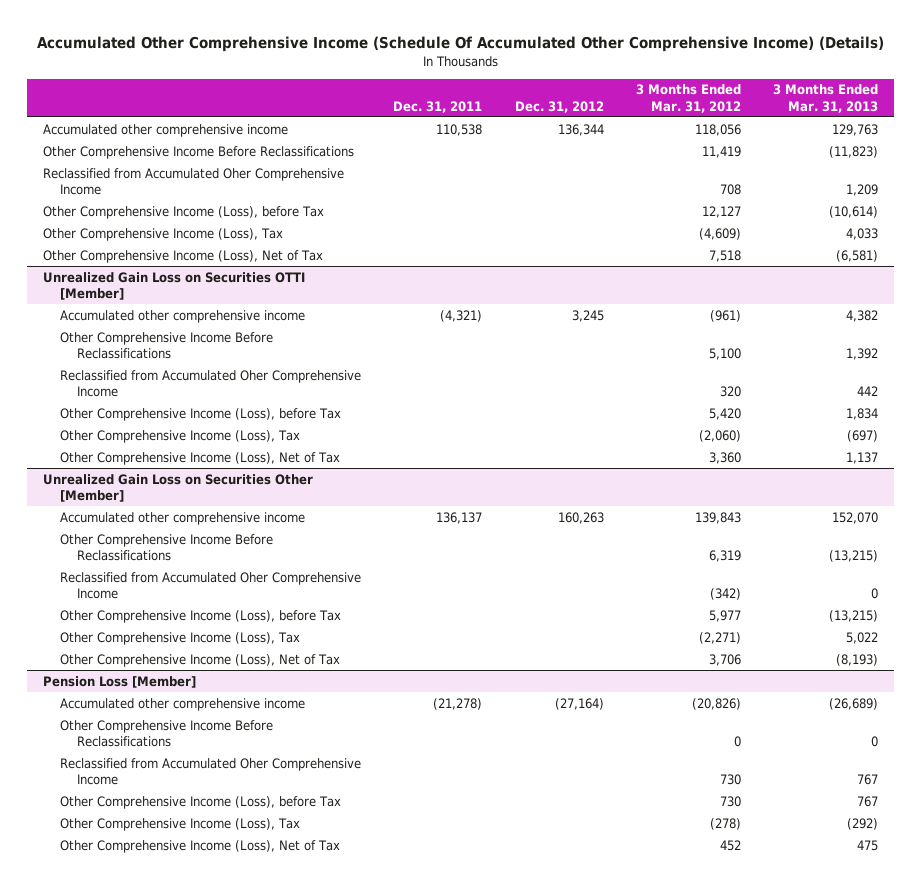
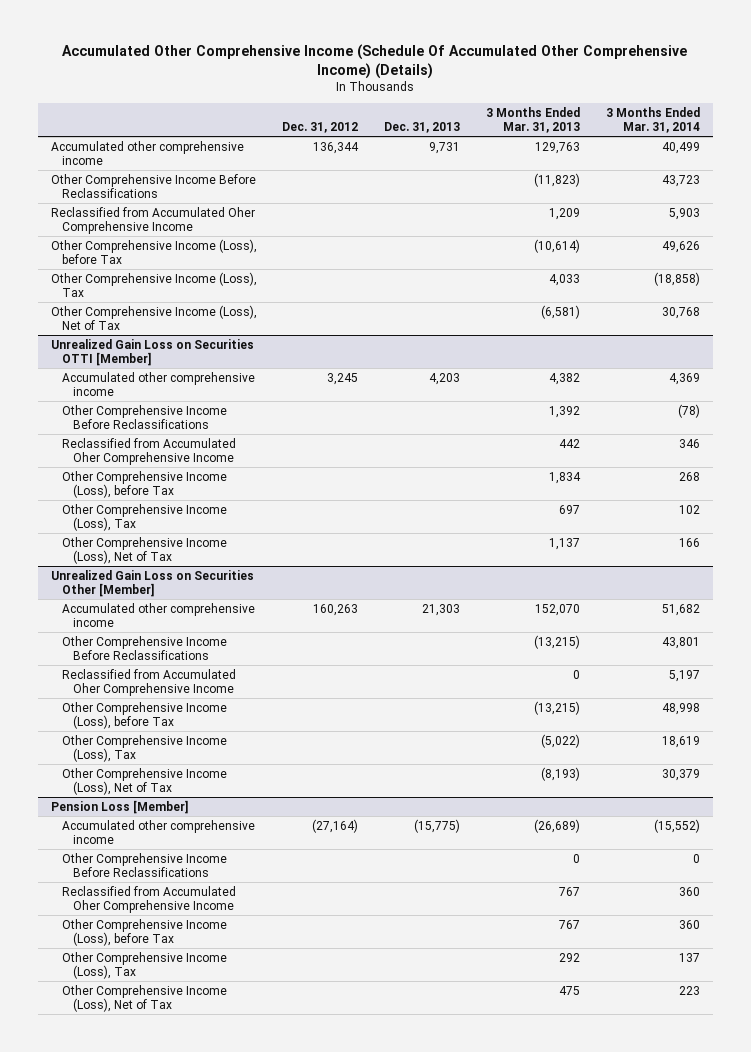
[393,100,483,113] Dec. 31, 2011 -> none
[635,84,741,113] 3 Months Ended Mar. 31, 2012 -> none
none -> [384,122,461,134] Dec. 31, 2013
none -> [606,106,701,134] 3 Months Ended Mar. 31, 2014
[846,429,878,442] (697) -> [559,504,581,514] 697
[845,631,878,644] 5,022 -> [541,733,581,748] (5,022)
[846,817,878,830] (292) -> [559,952,581,962] 292

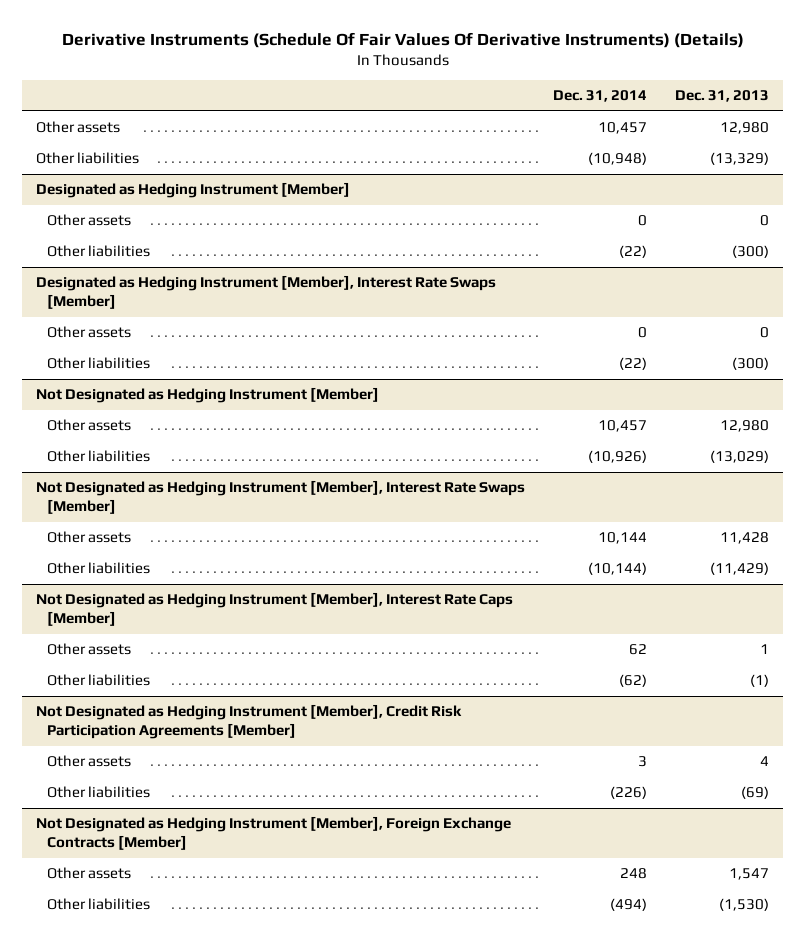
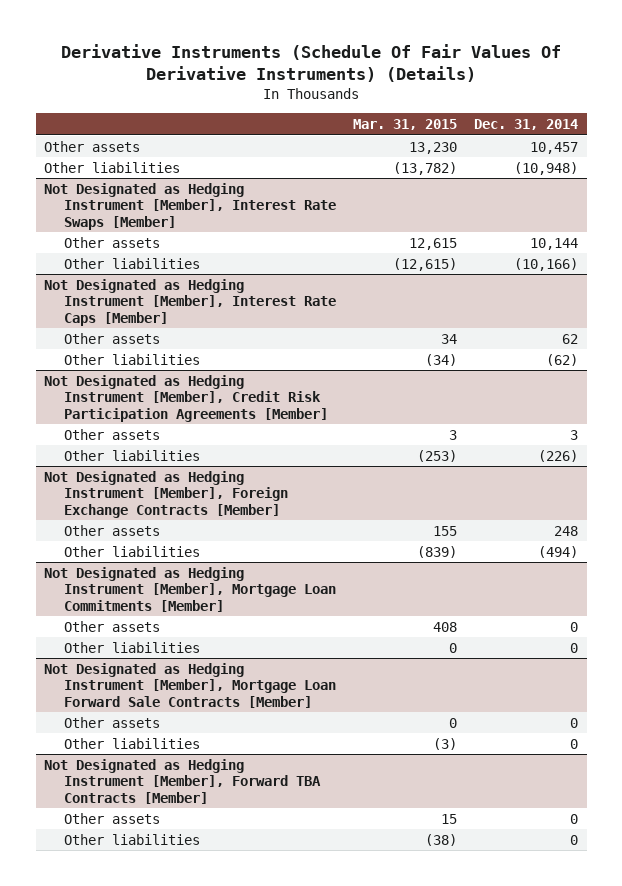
[675,90,770,103] Dec. 31, 2013 -> none
none -> [353,119,458,131] Mar. 31, 2015
[36,182,351,199] Designated as Hedging Instrument [Member] -> none
[47,214,132,227] Other assets -> none
[47,245,151,258] Other liabilities -> none
[36,275,497,310] Designated as Hedging Instrument [Member], Interest Rate Swaps [Member] -> none
[47,326,132,339] Other assets -> none
[47,357,151,370] Other liabilities -> none
[36,387,380,404] Not Designated as Hedging Instrument [Member] -> none
[47,419,132,432] Other assets -> none
[47,450,151,463] Other liabilities -> none
[588,562,648,576] (10,144) -> [514,257,579,271] (10,166)
none -> [44,566,337,612] Not Designated as Hedging Instrument [Member], Mortgage Loan Commitments [Member]
none -> [64,620,161,632] Other assets
none -> [64,641,201,653] Other liabilities
none -> [44,662,337,708] Not Designated as Hedging Instrument [Member], Mortgage Loan Forward Sale Contracts [Member]
none -> [64,716,161,728] Other assets
none -> [64,737,201,749] Other liabilities
none -> [44,758,322,804] Not Designated as Hedging Instrument [Member], Forward TBA Contracts [Member]
none -> [64,812,161,824] Other assets
none -> [64,833,201,845] Other liabilities

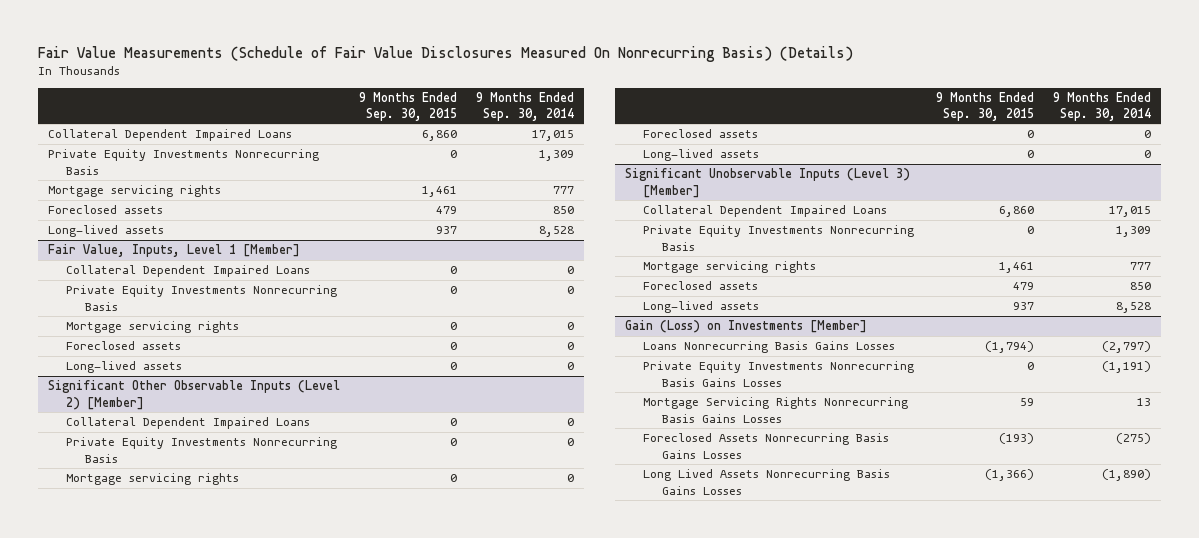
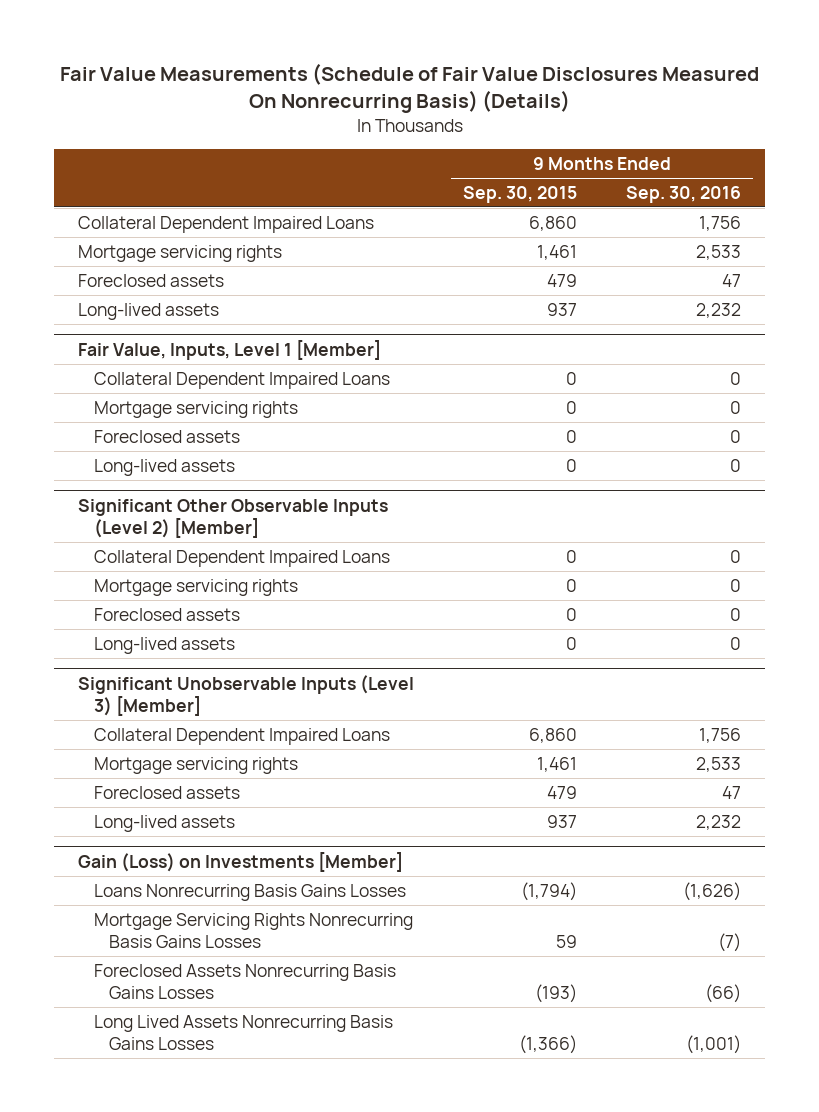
[476,91,575,122] 9 Months Ended Sep. 30, 2014 -> none
none -> [625,185,741,203] Sep. 30, 2016
[47,149,319,175] Private Equity Investments Nonrecurring Basis -> none
[66,285,338,311] Private Equity Investments Nonrecurring Basis -> none
[66,437,338,463] Private Equity Investments Nonrecurring Basis -> none
[643,225,915,251] Private Equity Investments Nonrecurring Basis -> none
[643,361,915,387] Private Equity Investments Nonrecurring Basis Gains Losses -> none

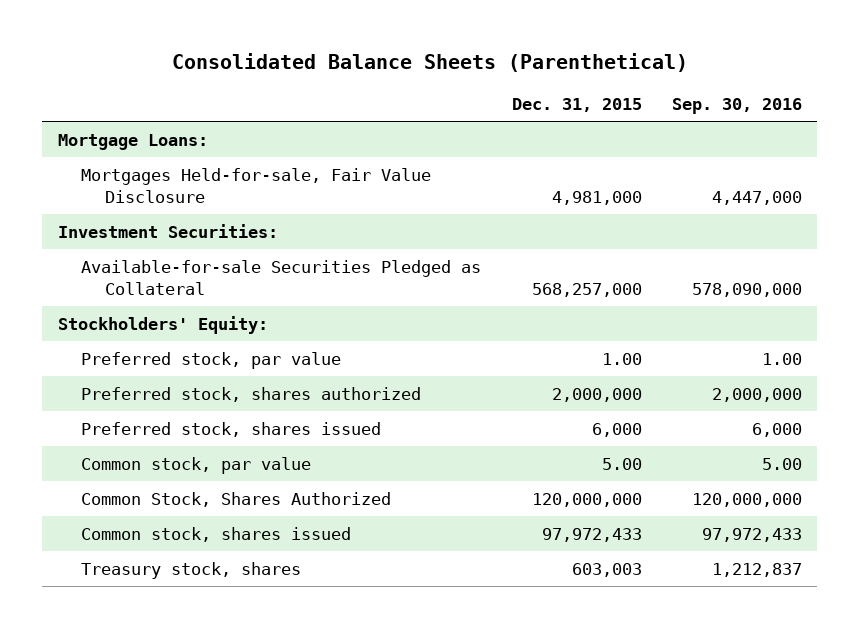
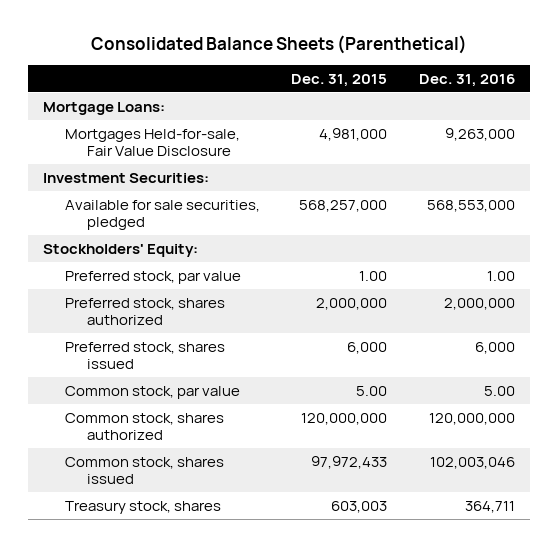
[672,97,803,114] Sep. 30, 2016 -> none
none -> [418,73,515,87] Dec. 31, 2016
[81,259,482,295] Available-for-sale Securities Pledged as Collateral -> [65,199,261,230] Available for sale securities, pledged
[81,491,392,507] Common Stock, Shares Authorized -> [65,412,225,440] Common stock, shares authorized

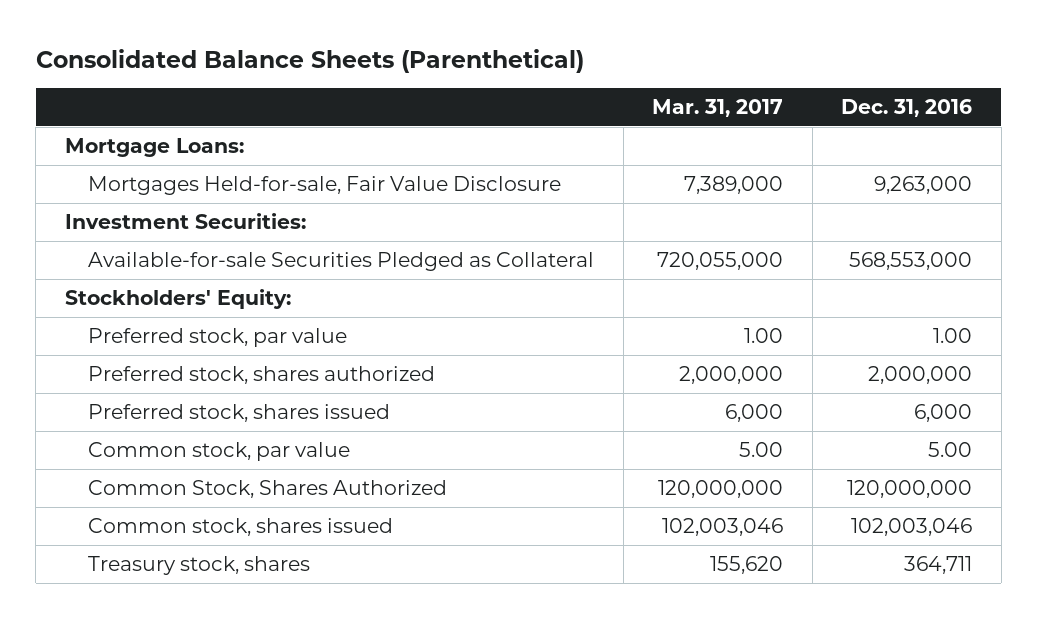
[291,73,388,87] Dec. 31, 2015 -> none
none -> [652,99,784,118] Mar. 31, 2017
[65,199,261,230] Available for sale securities, pledged -> [88,252,595,272] Available-for-sale Securities Pledged as Collateral
[65,412,225,440] Common stock, shares authorized -> [88,480,448,499] Common Stock, Shares Authorized

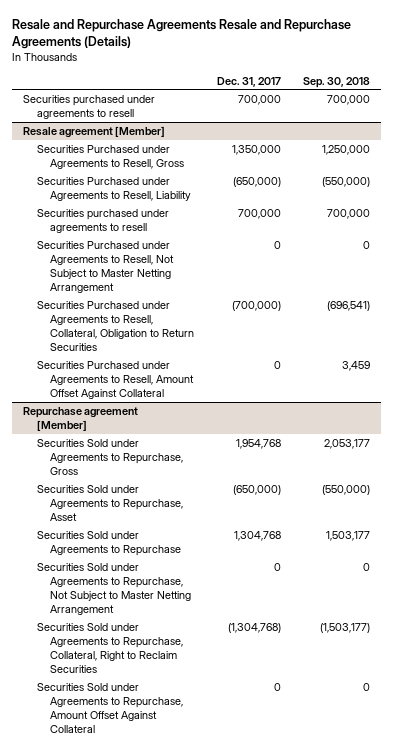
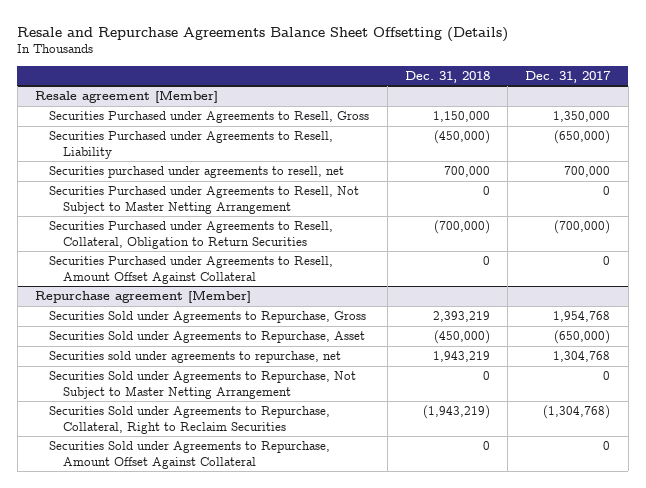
[12,19,352,50] Resale and Repurchase Agreements Resale and Repurchase Agreements (Details) -> [17,26,509,42] Resale and Repurchase Agreements Balance Sheet Offsetting (Details)
[302,76,370,88] Sep. 30, 2018 -> none
none -> [404,70,490,83] Dec. 31, 2018
[23,94,156,119] Securities purchased under agreements to resell -> none
[36,208,169,233] Securities purchased under agreements to resell -> [49,166,345,179] Securities purchased under agreements to resell, net
[36,530,182,556] Securities Sold under Agreements to Repurchase -> [49,351,342,364] Securities sold under agreements to repurchase, net

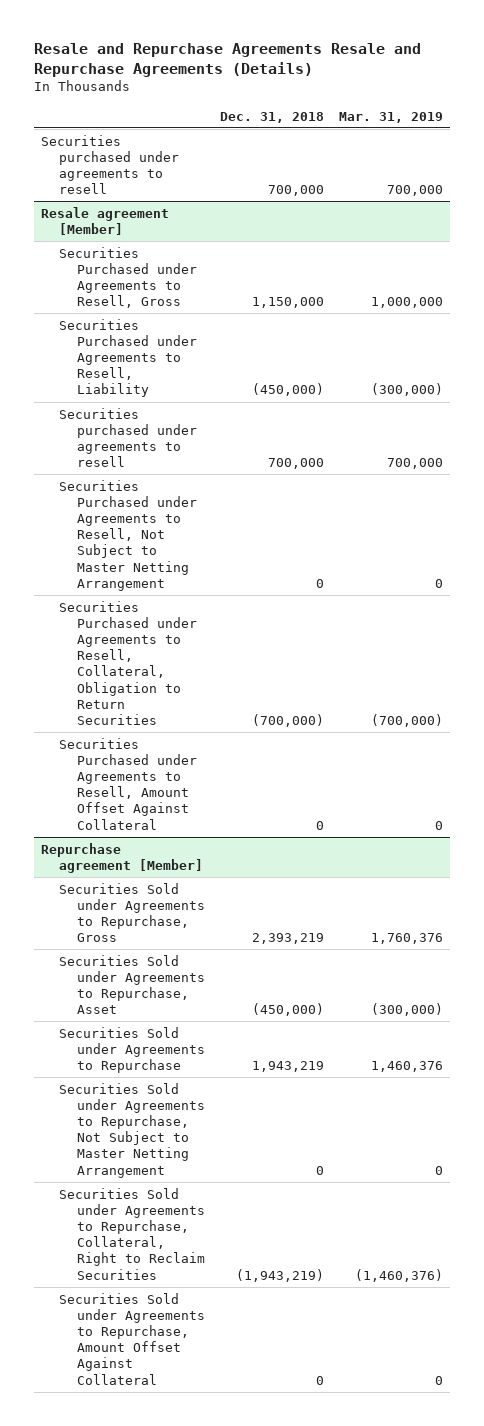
[17,26,509,42] Resale and Repurchase Agreements Balance Sheet Offsetting (Details) -> [33,42,421,77] Resale and Repurchase Agreements Resale and Repurchase Agreements (Details)
[525,70,612,83] Dec. 31, 2017 -> none
none -> [338,111,443,123] Mar. 31, 2019
none -> [41,134,180,195] Securities purchased under agreements to resell
[49,166,345,179] Securities purchased under agreements to resell, net -> [59,407,198,468] Securities purchased under agreements to resell
[49,351,342,364] Securities sold under agreements to repurchase, net -> [59,1026,206,1074] Securities Sold under Agreements to Repurchase

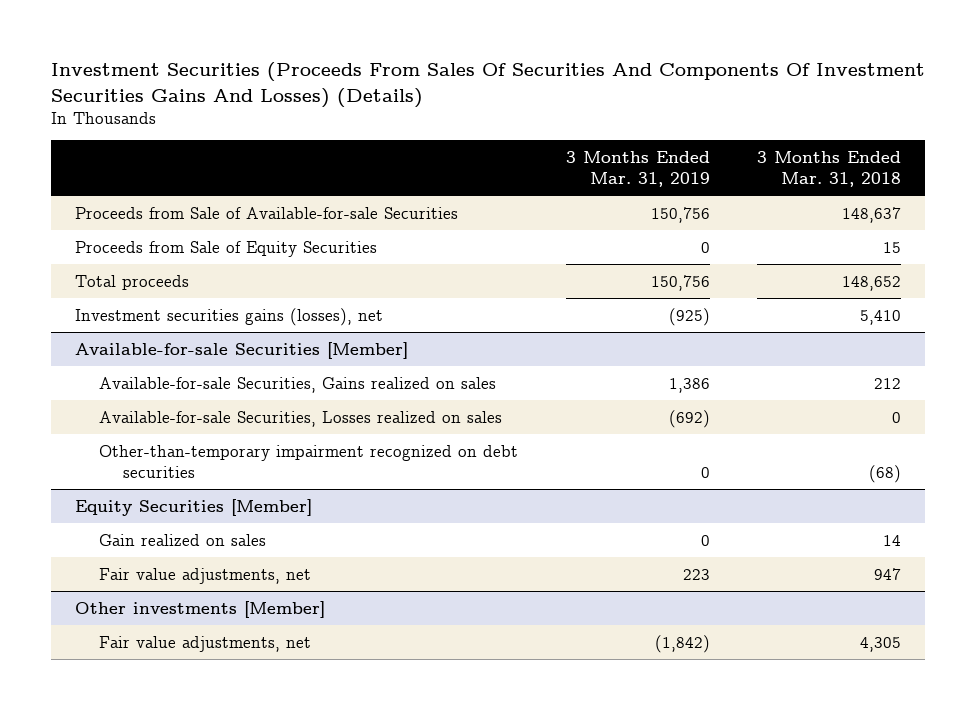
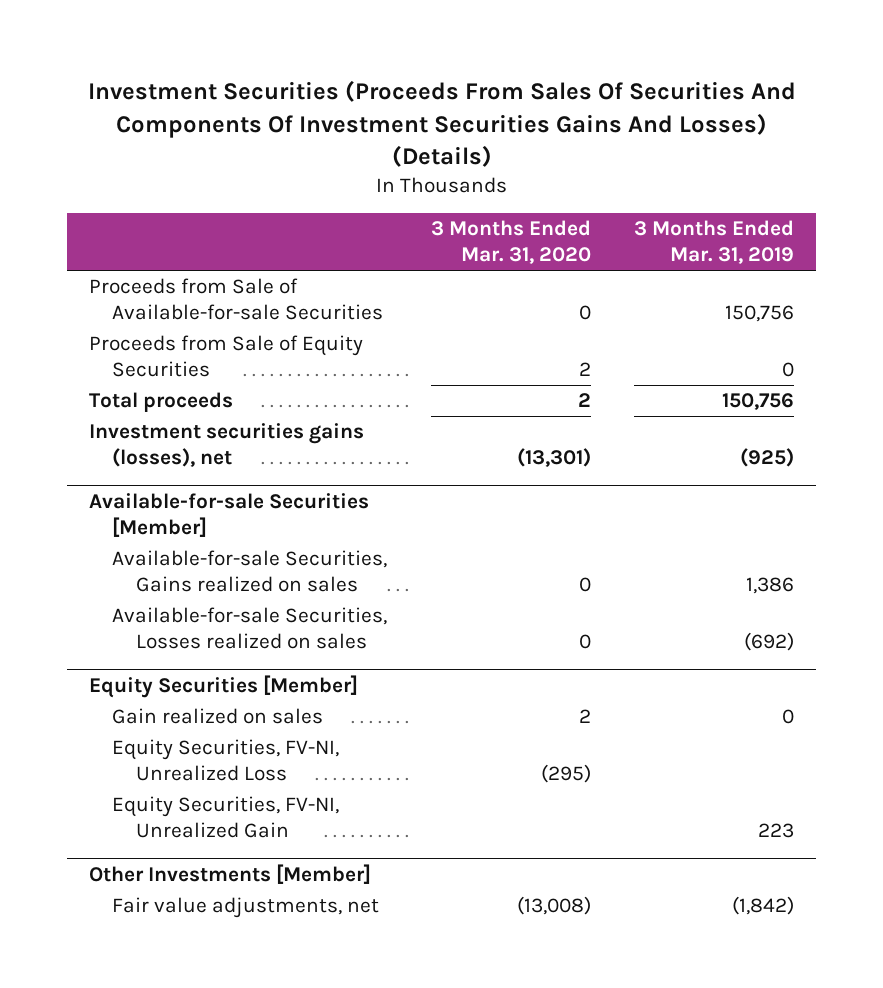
[757,150,902,188] 3 Months Ended Mar. 31, 2018 -> none
none -> [430,220,591,265] 3 Months Ended Mar. 31, 2020
[99,444,519,478] Other-than-temporary impairment recognized on debt securities -> none
none -> [112,739,340,782] Equity Securities, FV-NI, Unrealized Loss
[99,567,312,584] Fair value adjustments, net -> [112,796,340,839] Equity Securities, FV-NI, Unrealized Gain
[74,600,325,618] Other investments [Member] -> [88,864,371,885] Other Investments [Member]

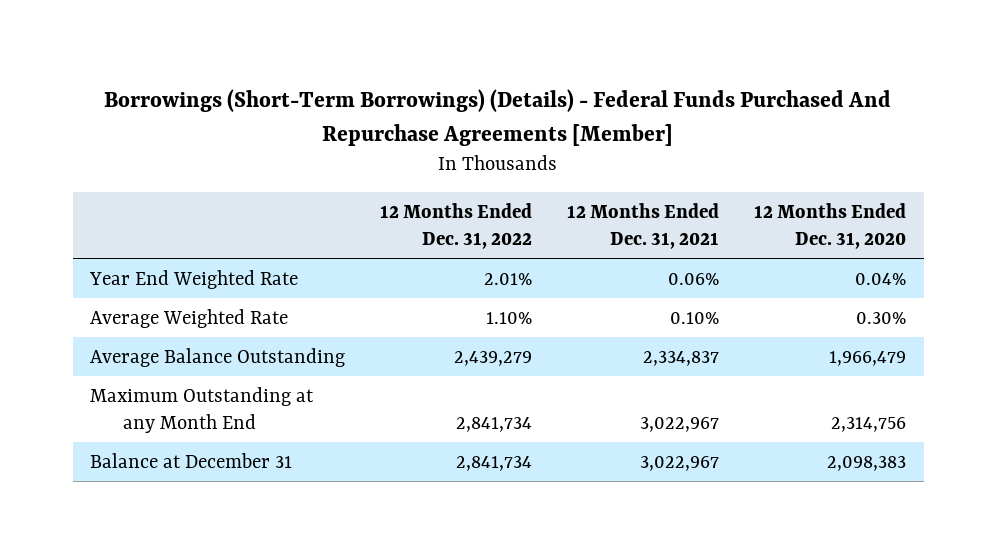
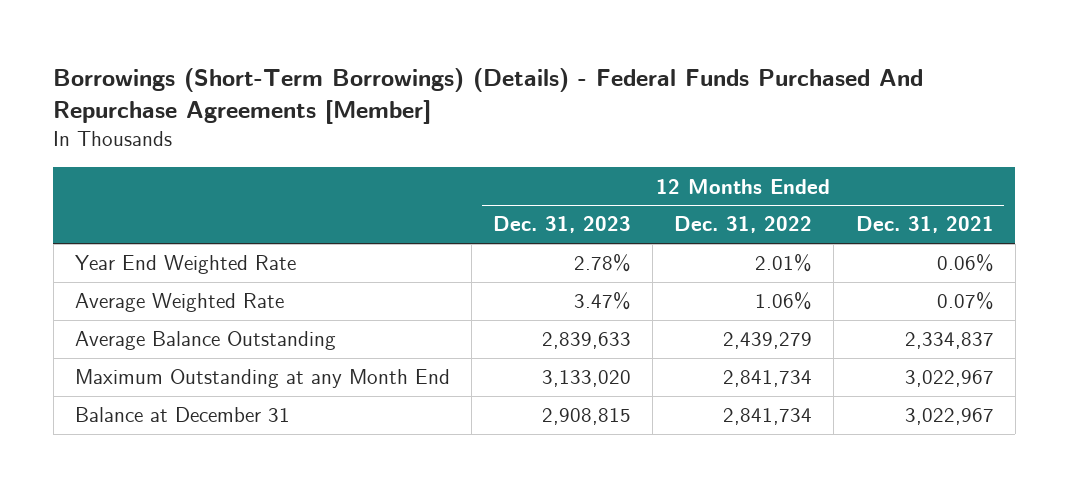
[754,202,907,250] 12 Months Ended Dec. 31, 2020 -> none
none -> [493,216,632,234] Dec. 31, 2023
[486,311,533,324] 1.10% -> [755,292,813,311] 1.06%
[670,311,720,324] 0.10% -> [936,292,994,311] 0.07%

